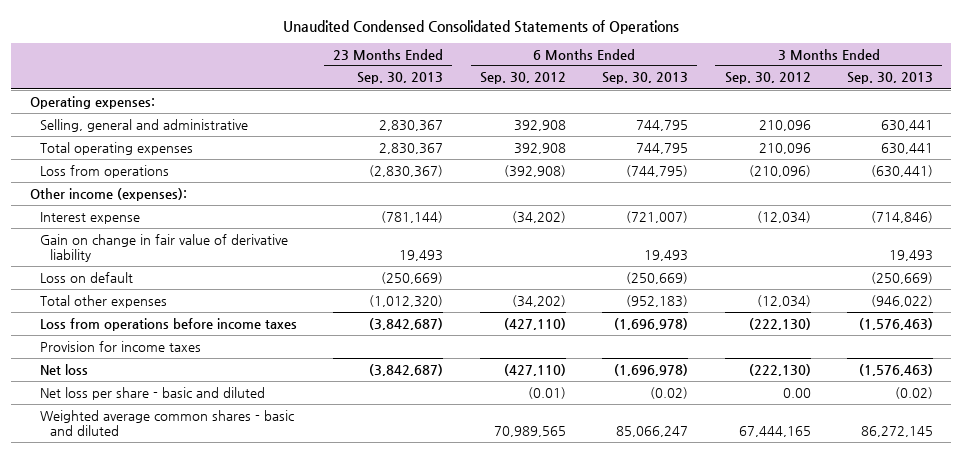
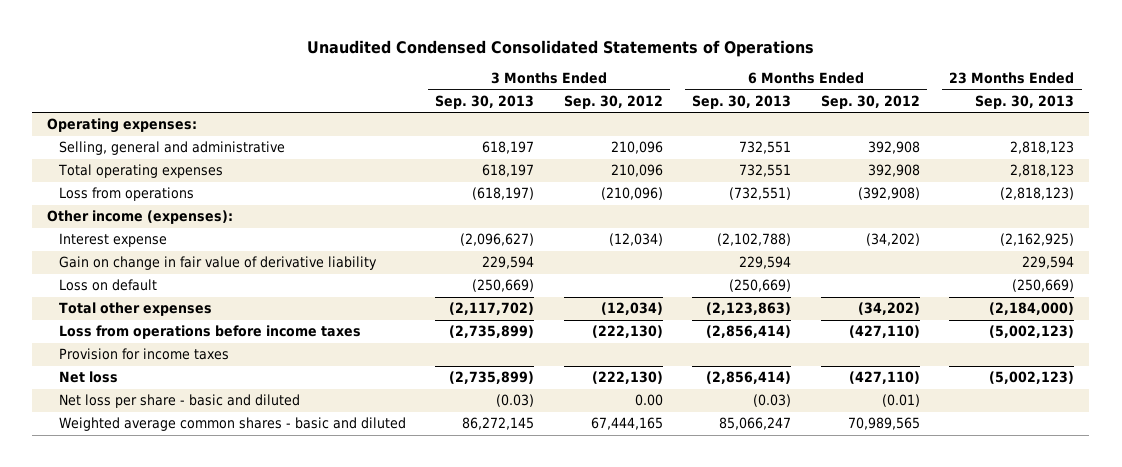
[379,119,444,131] 2,830,367 -> [1010,141,1075,155] 2,818,123
[636,119,689,131] 744,795 -> [739,141,792,155] 732,551
[881,119,934,131] 630,441 -> [482,141,535,155] 618,197
[379,142,444,154] 2,830,367 -> [1010,164,1075,178] 2,818,123
[636,142,689,154] 744,795 -> [739,164,792,178] 732,551
[881,142,934,154] 630,441 -> [482,164,535,178] 618,197
[369,164,444,177] (2,830,367) -> [1000,187,1075,201] (2,818,123)
[626,164,689,177] (744,795) -> [729,187,792,201] (732,551)
[871,164,934,177] (630,441) -> [472,187,535,201] (618,197)
[381,210,444,223] (781,144) -> [1000,233,1075,247] (2,162,925)
[626,210,689,223] (721,007) -> [717,233,792,247] (2,102,788)
[871,210,934,223] (714,846) -> [460,233,535,247] (2,096,627)
[399,250,444,262] 19,493 -> [1022,256,1075,270] 229,594
[644,250,689,262] 19,493 -> [739,256,792,270] 229,594
[889,250,934,262] 19,493 -> [482,256,535,270] 229,594
[369,294,444,307] (1,012,320) -> [989,302,1075,316] (2,184,000)
[626,294,689,307] (952,183) -> [706,302,792,316] (2,123,863)
[871,294,934,307] (946,022) -> [449,302,535,316] (2,117,702)
[369,317,444,330] (3,842,687) -> [989,325,1075,339] (5,002,123)
[614,317,689,330] (1,696,978) -> [706,325,792,339] (2,856,414)
[859,317,934,330] (1,576,463) -> [449,325,535,339] (2,735,899)
[369,363,444,376] (3,842,687) -> [989,371,1075,385] (5,002,123)
[614,363,689,376] (1,696,978) -> [706,371,792,385] (2,856,414)
[859,363,934,376] (1,576,463) -> [449,371,535,385] (2,735,899)
[650,386,689,399] (0.02) -> [753,394,792,408] (0.03)
[895,386,934,399] (0.02) -> [496,394,535,408] (0.03)

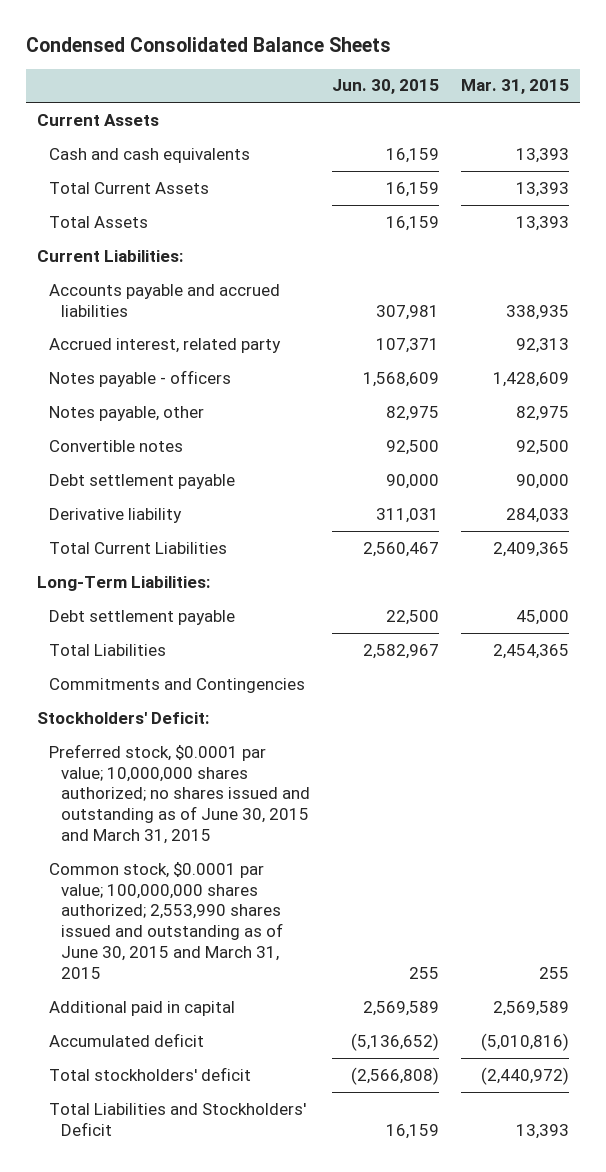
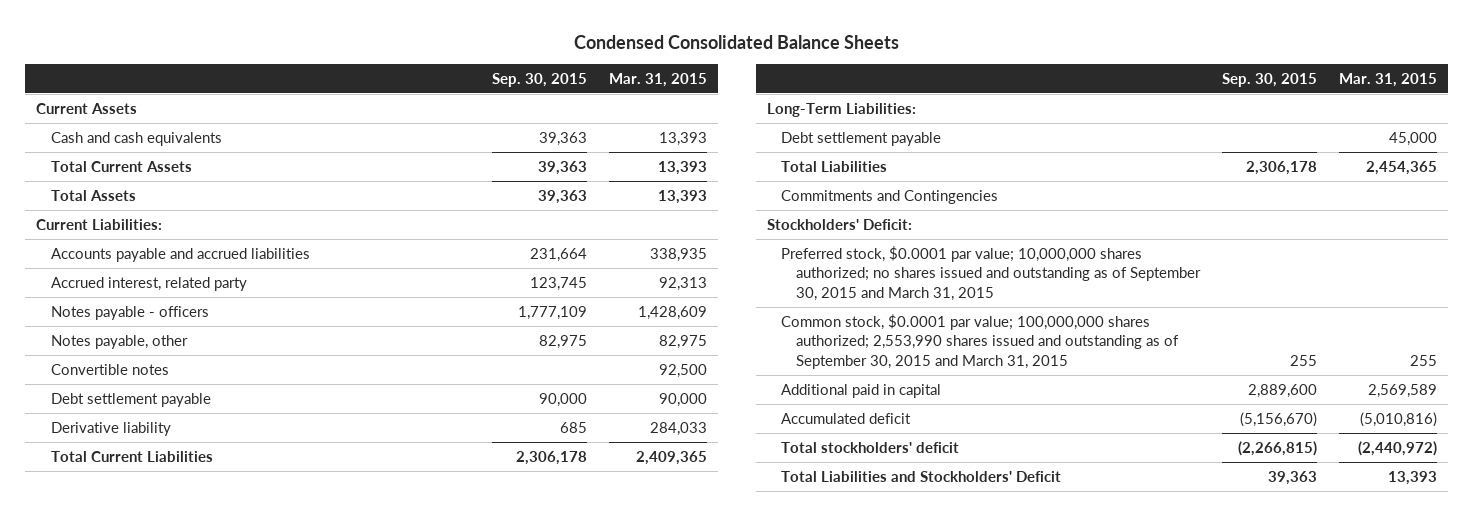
[331,79,439,95] Jun. 30, 2015 -> none
none -> [491,72,587,87] Sep. 30, 2015
[48,743,310,845] Preferred stock, $0.0001 par value; 10,000,000 shares authorized; no shares issued and outstanding as of June 30, 2015 and March 31, 2015 -> [781,245,1202,301] Preferred stock, $0.0001 par value; 10,000,000 shares authorized; no shares issued and outstanding as of September 30, 2015 and March 31, 2015
[48,861,283,980] Common stock, $0.0001 par value; 100,000,000 shares authorized; 2,553,990 shares issued and outstanding as of June 30, 2015 and March 31, 2015 -> [781,313,1180,369] Common stock, $0.0001 par value; 100,000,000 shares authorized; 2,553,990 shares issued and outstanding as of September 30, 2015 and March 31, 2015

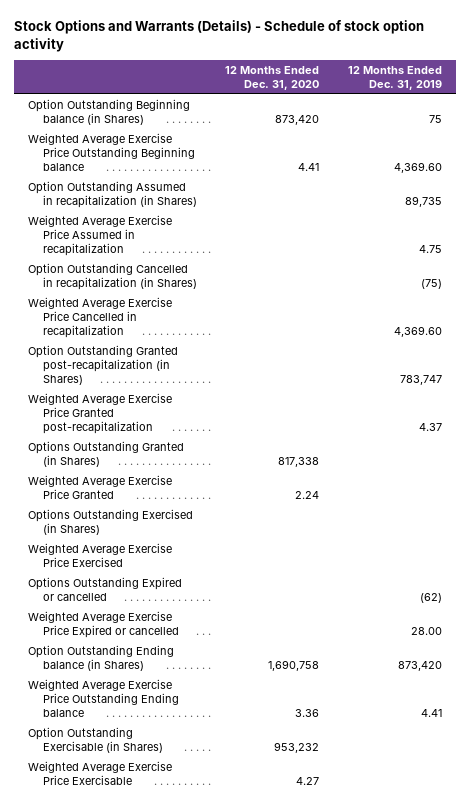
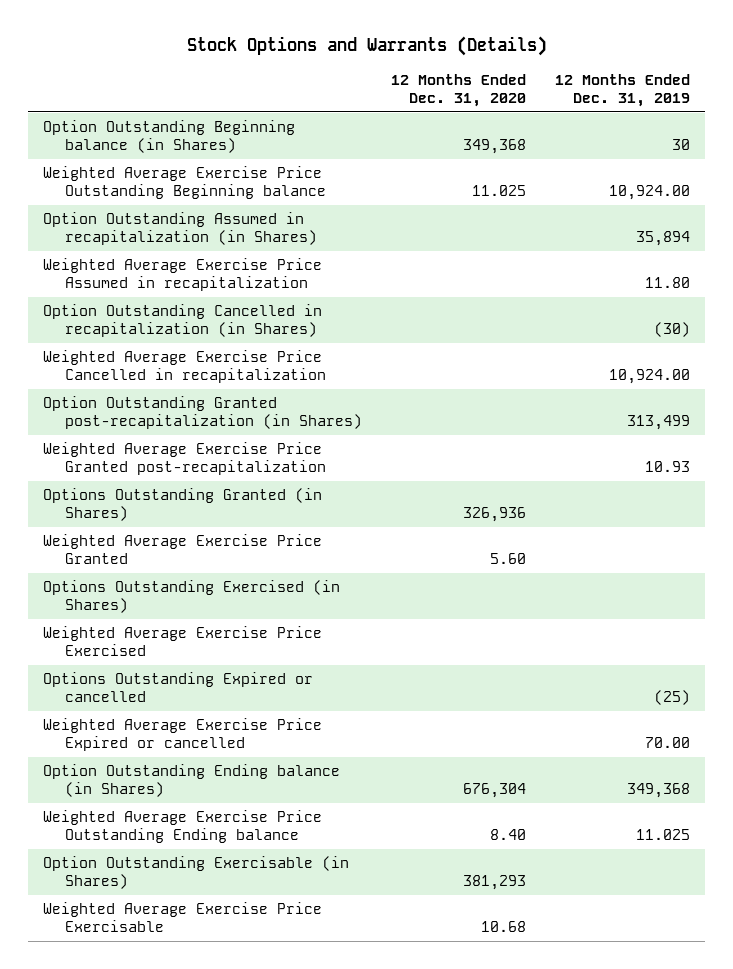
[13,20,424,52] Stock Options and Warrants (Details) - Schedule of stock option activity -> [186,35,547,56] Stock Options and Warrants (Details)
[275,115,320,126] 873,420 -> [463,139,527,155] 349,368
[428,115,442,124] 75 -> [672,139,691,151] 30
[298,163,320,172] 4.41 -> [472,185,527,197] 11.025
[393,162,442,174] 4,369.60 -> [609,185,691,201] 10,924.00
[404,196,442,208] 89,735 -> [636,231,691,247] 35,894
[418,245,442,254] 4.75 -> [645,277,691,289] 11.80
[420,279,442,290] (75) -> [654,322,691,338] (30)
[393,326,442,338] 4,369.60 -> [609,369,691,385] 10,924.00
[399,375,442,386] 783,747 -> [627,415,691,431] 313,499
[418,423,442,432] 4.37 -> [645,461,691,473] 10.93
[278,457,320,468] 817,338 -> [463,507,527,523] 326,936
[295,491,320,500] 2.24 -> [490,553,527,565] 5.60
[419,593,442,604] (62) -> [654,690,691,706] (25)
[410,627,442,636] 28.00 -> [645,737,691,749] 70.00
[268,660,320,672] 1,690,758 -> [463,783,527,799] 676,304
[397,661,442,672] 873,420 -> [627,783,691,799] 349,368
[295,709,320,718] 3.36 -> [490,829,527,841] 8.40
[420,709,442,718] 4.41 -> [636,829,691,841] 11.025
[274,742,320,754] 953,232 -> [463,875,527,891] 381,293
[296,777,320,786] 4.27 -> [481,921,527,933] 10.68

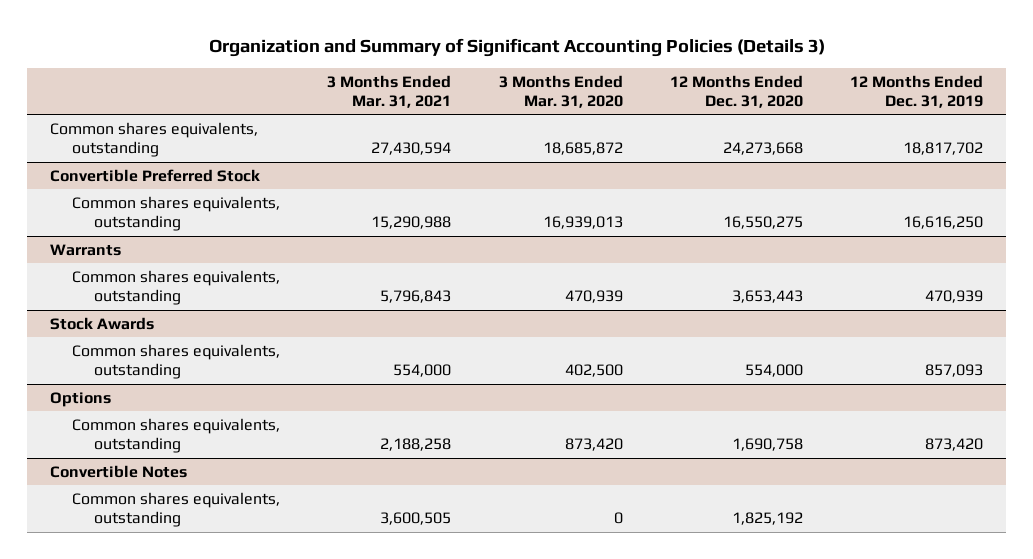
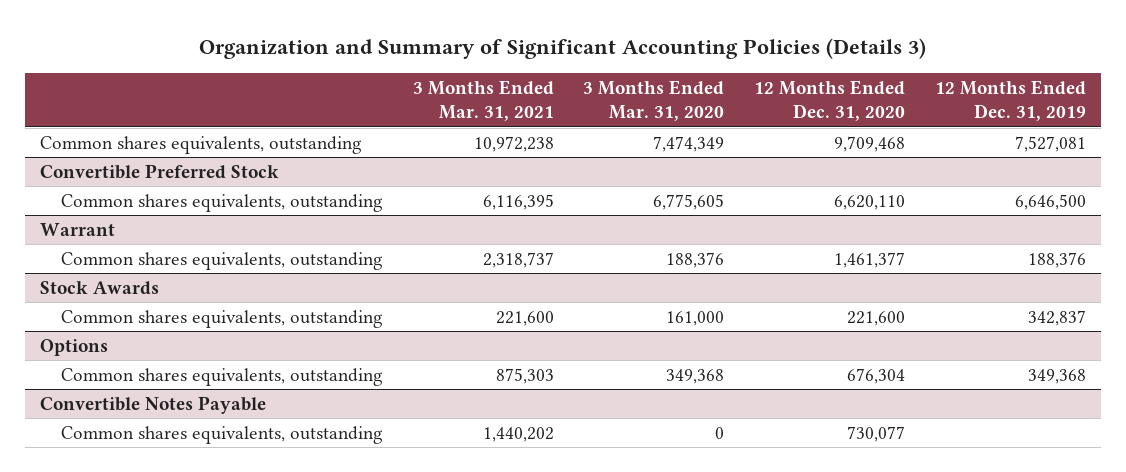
[371,142,452,156] 27,430,594 -> [473,135,554,152] 10,972,238
[542,142,623,156] 18,685,872 -> [653,135,725,152] 7,474,349
[722,142,803,156] 24,273,668 -> [834,135,906,152] 9,709,468
[902,142,983,156] 18,817,702 -> [1015,135,1087,152] 7,527,081
[371,216,452,230] 15,290,988 -> [482,193,554,210] 6,116,395
[542,216,623,230] 16,939,013 -> [653,193,725,210] 6,775,605
[722,216,803,230] 16,550,275 -> [834,194,906,210] 6,620,110
[902,216,983,230] 16,616,250 -> [1015,193,1087,210] 6,646,500
[50,243,122,256] Warrants -> [39,222,115,236] Warrant
[380,290,452,304] 5,796,843 -> [482,251,554,268] 2,318,737
[564,290,623,304] 470,939 -> [666,251,725,268] 188,376
[731,290,803,304] 3,653,443 -> [834,251,906,268] 1,461,377
[924,290,983,304] 470,939 -> [1028,251,1087,268] 188,376
[393,364,452,378] 554,000 -> [495,310,554,326] 221,600
[564,364,623,378] 402,500 -> [666,310,725,326] 161,000
[744,364,803,378] 554,000 -> [847,310,906,326] 221,600
[924,364,983,378] 857,093 -> [1028,309,1087,326] 342,837
[380,438,452,452] 2,188,258 -> [495,367,554,384] 875,303
[564,438,623,452] 873,420 -> [666,368,725,384] 349,368
[731,438,803,452] 1,690,758 -> [847,367,906,384] 676,304
[924,438,983,452] 873,420 -> [1028,368,1087,384] 349,368
[50,464,188,478] Convertible Notes -> [39,395,266,414] Convertible Notes Payable
[380,512,452,526] 3,600,505 -> [482,426,554,442] 1,440,202
[731,512,803,526] 1,825,192 -> [847,425,906,442] 730,077

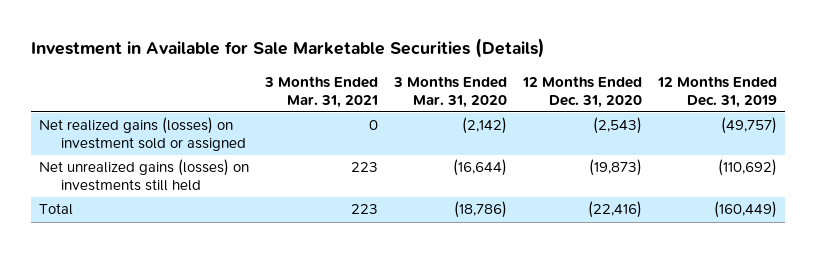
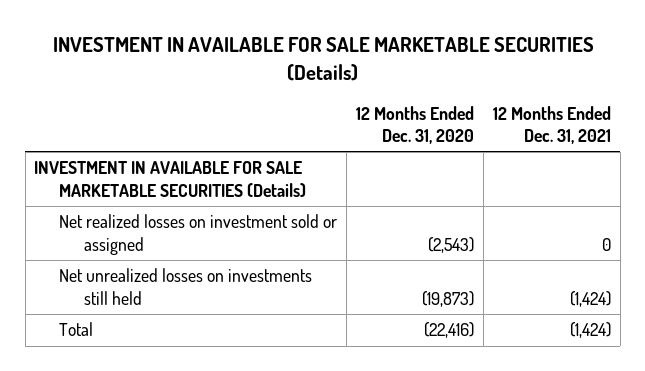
[31,38,546,59] Investment in Available for Sale Marketable Securities (Details) -> [52,37,594,81] INVESTMENT IN AVAILABLE FOR SALE MARKETABLE SECURITIES (Details)
[264,75,379,108] 3 Months Ended Mar. 31, 2021 -> none
[393,75,508,108] 3 Months Ended Mar. 31, 2020 -> none
[657,75,778,108] 12 Months Ended Dec. 31, 2019 -> none
none -> [492,105,611,145] 12 Months Ended Dec. 31, 2021
none -> [34,161,307,197] INVESTMENT IN AVAILABLE FOR SALE MARKETABLE SECURITIES (Details)
[39,117,247,152] Net realized gains (losses) on investment sold or assigned -> [59,214,338,255] Net realized losses on investment sold or assigned
[39,159,250,192] Net unrealized gains (losses) on investments still held -> [59,268,313,305] Net unrealized losses on investments still held

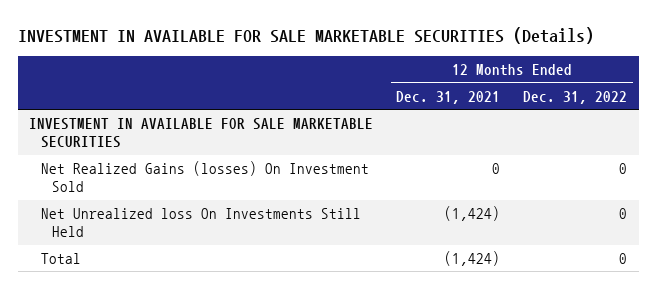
[356,105,475,145] 12 Months Ended Dec. 31, 2020 -> none
none -> [523,90,628,104] Dec. 31, 2022
[34,161,307,197] INVESTMENT IN AVAILABLE FOR SALE MARKETABLE SECURITIES (Details) -> [29,118,374,149] INVESTMENT IN AVAILABLE FOR SALE MARKETABLE SECURITIES
[59,214,338,255] Net realized losses on investment sold or assigned -> [40,161,369,193] Net Realized Gains (losses) On Investment Sold
[59,268,313,305] Net unrealized losses on investments still held -> [40,208,361,238] Net Unrealized loss On Investments Still Held

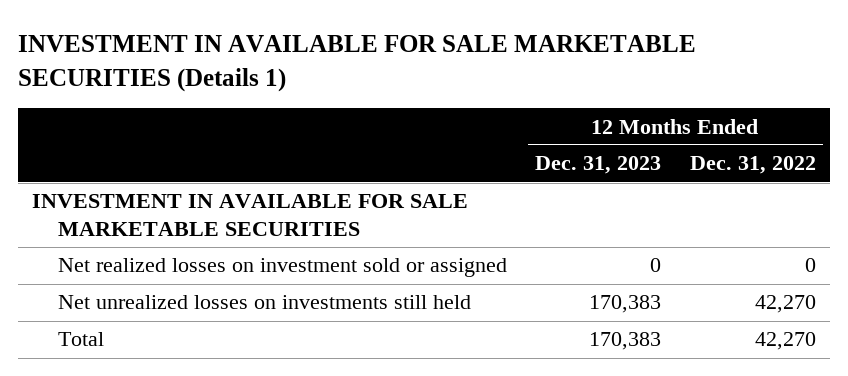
[17,27,594,45] INVESTMENT IN AVAILABLE FOR SALE MARKETABLE SECURITIES (Details) -> [18,35,697,93] INVESTMENT IN AVAILABLE FOR SALE MARKETABLE SECURITIES (Details 1)
[396,90,501,104] Dec. 31, 2021 -> none
none -> [535,156,662,175] Dec. 31, 2023
[40,161,369,193] Net Realized Gains (losses) On Investment Sold -> [58,258,508,278] Net realized losses on investment sold or assigned
[40,208,361,238] Net Unrealized loss On Investments Still Held -> [58,295,472,310] Net unrealized losses on investments still held
[619,208,628,220] 0 -> [754,295,816,314] 42,270
[619,253,628,265] 0 -> [754,332,816,351] 42,270

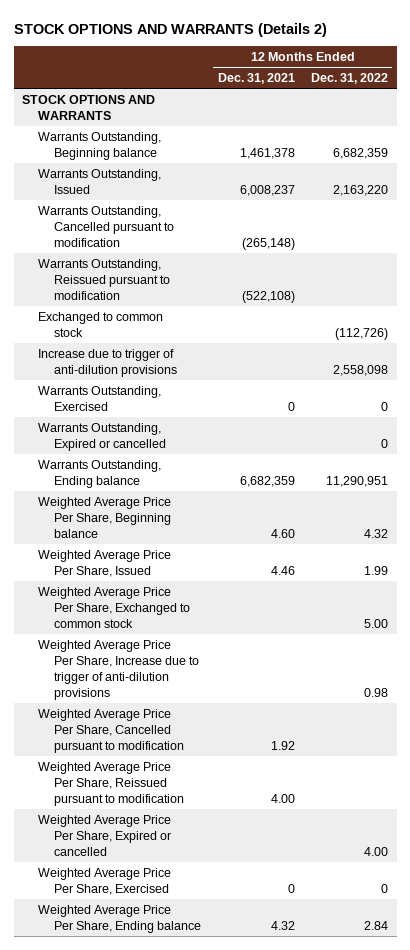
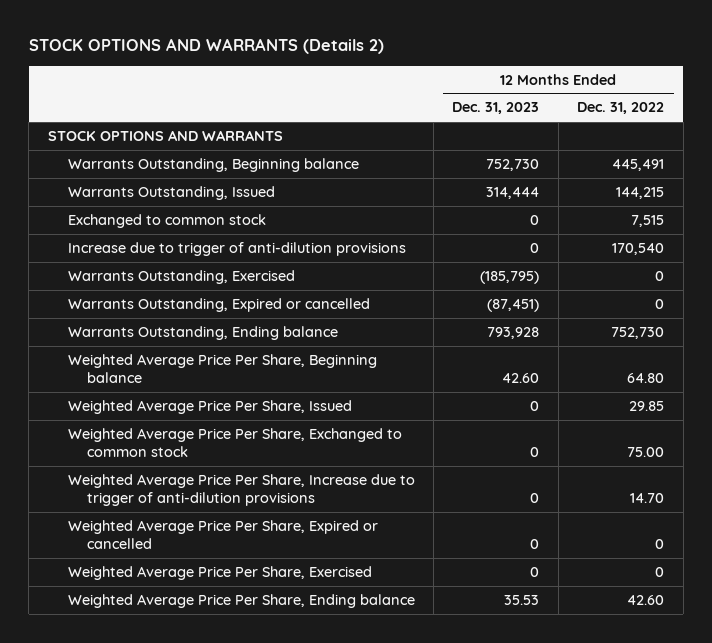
[217,73,295,85] Dec. 31, 2021 -> none
none -> [452,102,540,115] Dec. 31, 2023
[38,205,174,247] Warrants Outstanding, Cancelled pursuant to modification -> none
[38,258,170,300] Warrants Outstanding, Reissued pursuant to modification -> none
[333,147,389,159] 6,682,359 -> [612,159,665,172] 445,491
[333,184,389,196] 2,163,220 -> [616,187,665,200] 144,215
[335,327,389,340] (112,726) -> [631,215,665,228] 7,515
[333,364,389,376] 2,558,098 -> [612,243,665,256] 170,540
[38,708,184,753] Weighted Average Price Per Share, Cancelled pursuant to modification -> none
[38,761,184,806] Weighted Average Price Per Share, Reissued pursuant to modification -> none
[326,475,389,487] 11,290,951 -> [611,327,665,340] 752,730
[364,528,389,538] 4.32 -> [627,373,665,384] 64.80
[364,565,389,575] 1.99 -> [629,401,665,412] 29.85
[364,618,389,628] 5.00 -> [627,447,665,458] 75.00
[364,687,389,697] 0.98 -> [630,493,665,504] 14.70
[364,846,389,856] 4.00 -> [655,539,665,550] 0
[364,920,389,930] 2.84 -> [627,595,665,606] 42.60

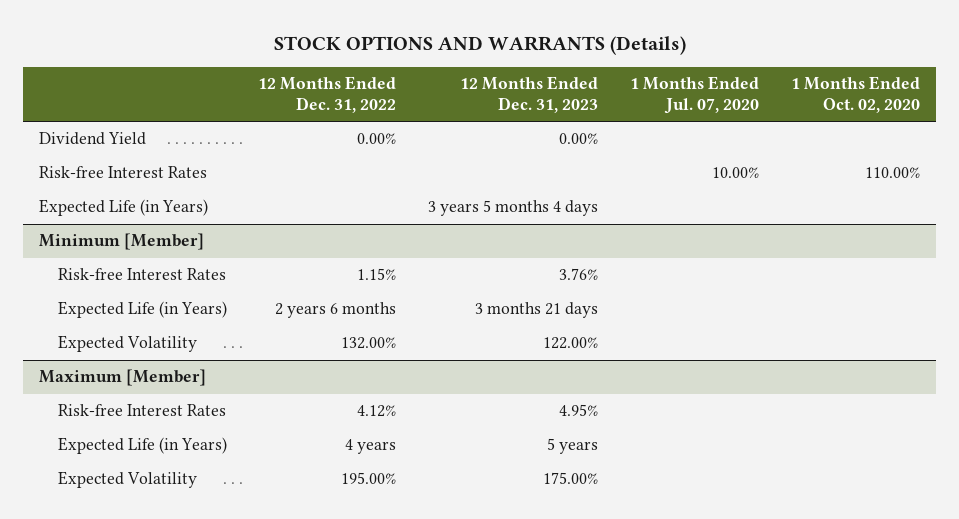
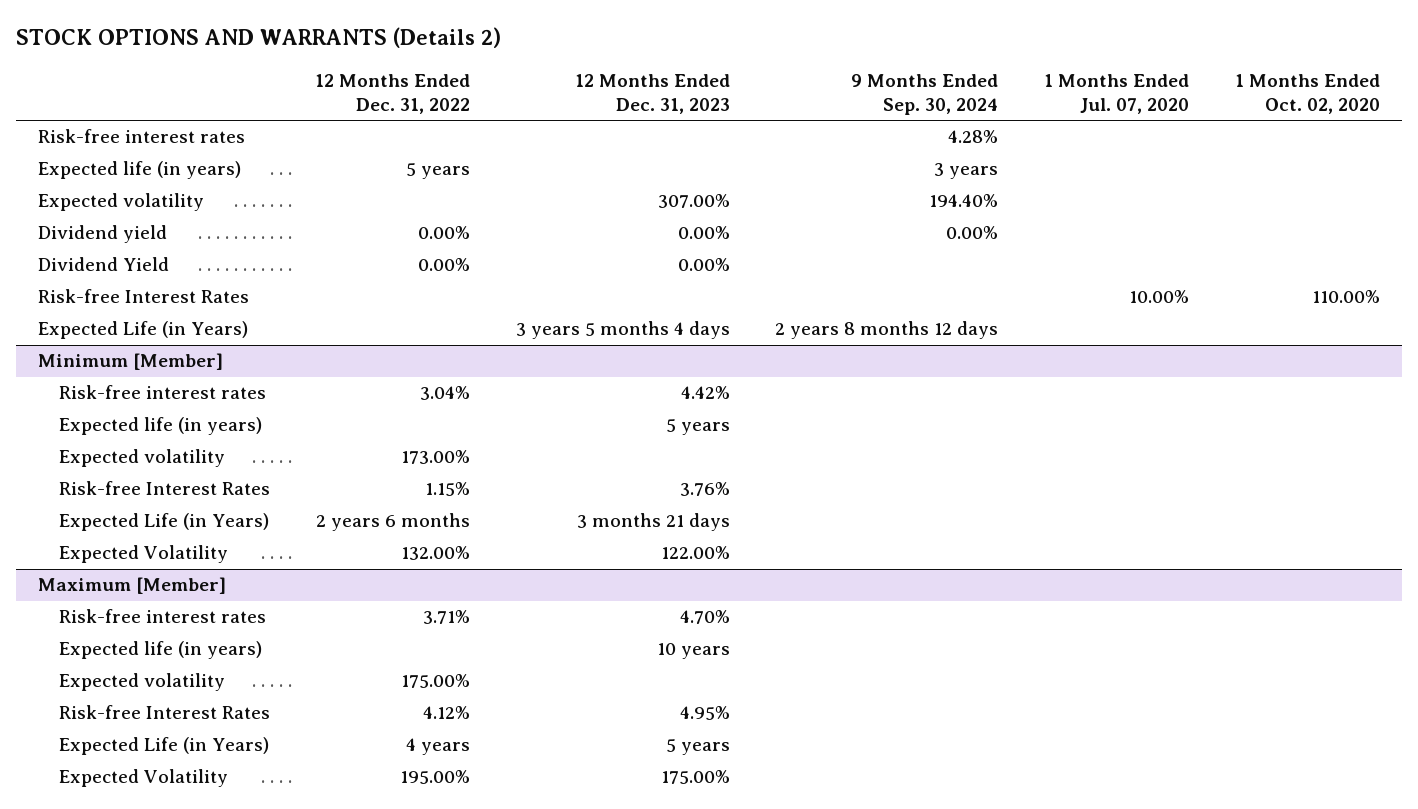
[273,35,686,55] STOCK OPTIONS AND WARRANTS (Details) -> [15,27,501,49] STOCK OPTIONS AND WARRANTS (Details 2)
none -> [851,73,999,115] 9 Months Ended Sep. 30, 2024
none -> [38,129,246,144] Risk-free interest rates
none -> [38,161,242,180] Expected life (in years)
none -> [38,193,205,212] Expected volatility
none -> [38,225,168,244] Dividend yield
none -> [58,385,266,400] Risk-free interest rates
none -> [58,417,262,436] Expected life (in years)
none -> [58,449,225,468] Expected volatility
none -> [58,609,266,624] Risk-free interest rates
none -> [58,641,262,660] Expected life (in years)
none -> [58,673,225,692] Expected volatility

